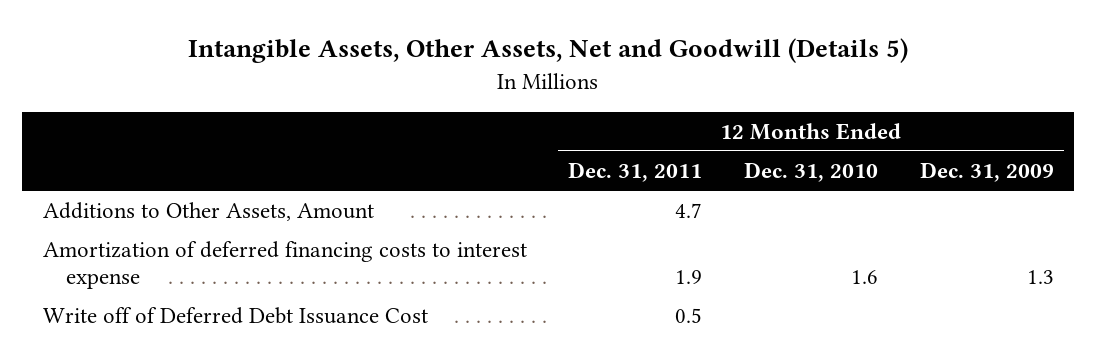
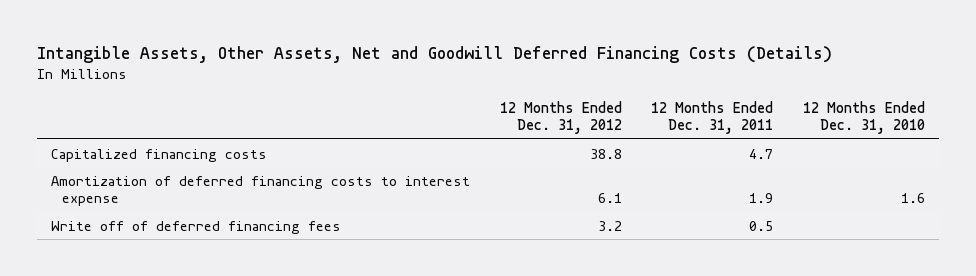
[188,38,909,64] Intangible Assets, Other Assets, Net and Goodwill (Details 5) -> [36,46,832,64] Intangible Assets, Other Assets, Net and Goodwill Deferred Financing Costs (Details)
[919,162,1054,183] Dec. 31, 2009 -> none
none -> [499,100,622,135] 12 Months Ended Dec. 31, 2012
[42,202,374,222] Additions to Other Assets, Amount -> [51,148,268,162] Capitalized financing costs
[42,307,428,325] Write off of Deferred Debt Issuance Cost -> [51,220,342,234] Write off of deferred financing fees

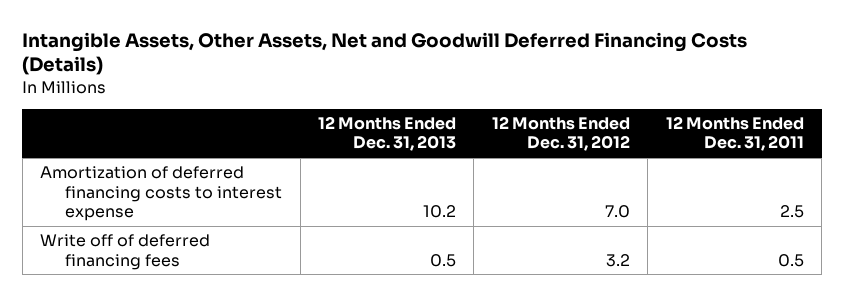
[802,100,925,135] 12 Months Ended Dec. 31, 2010 -> none
none -> [318,116,457,152] 12 Months Ended Dec. 31, 2013
[51,148,268,162] Capitalized financing costs -> none
[597,193,622,204] 6.1 -> [604,204,630,218] 7.0
[749,193,774,204] 1.9 -> [779,204,804,218] 2.5

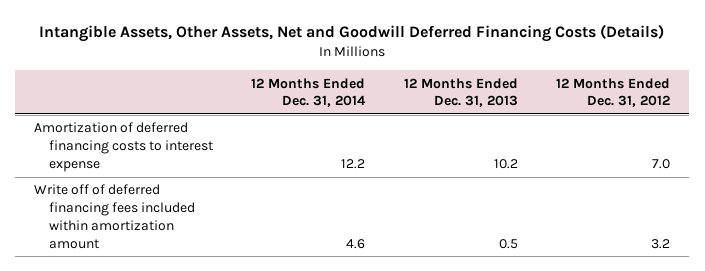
[665,116,804,152] 12 Months Ended Dec. 31, 2011 -> none
none -> [251,77,367,108] 12 Months Ended Dec. 31, 2014
[39,234,210,270] Write off of deferred financing fees -> [34,184,195,249] Write off of deferred financing fees included within amortization amount

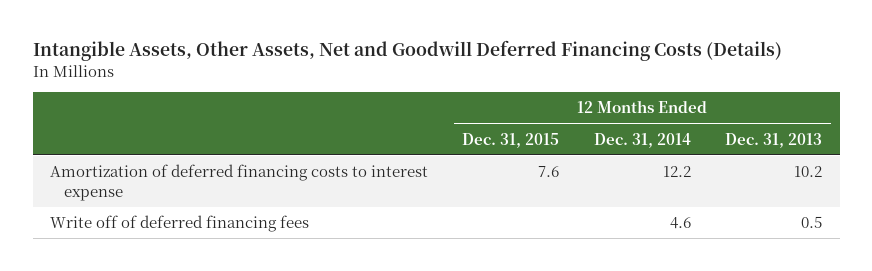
[556,77,671,108] 12 Months Ended Dec. 31, 2012 -> none
none -> [462,132,560,148] Dec. 31, 2015
[34,184,195,249] Write off of deferred financing fees included within amortization amount -> [49,215,309,233] Write off of deferred financing fees

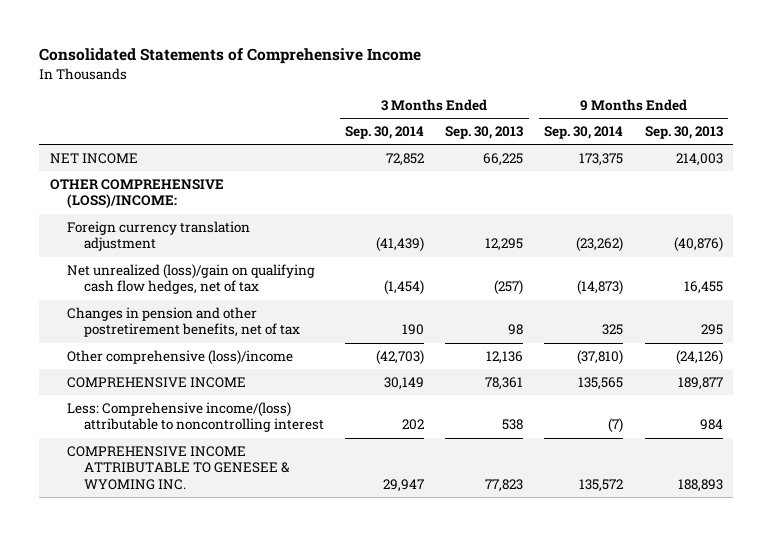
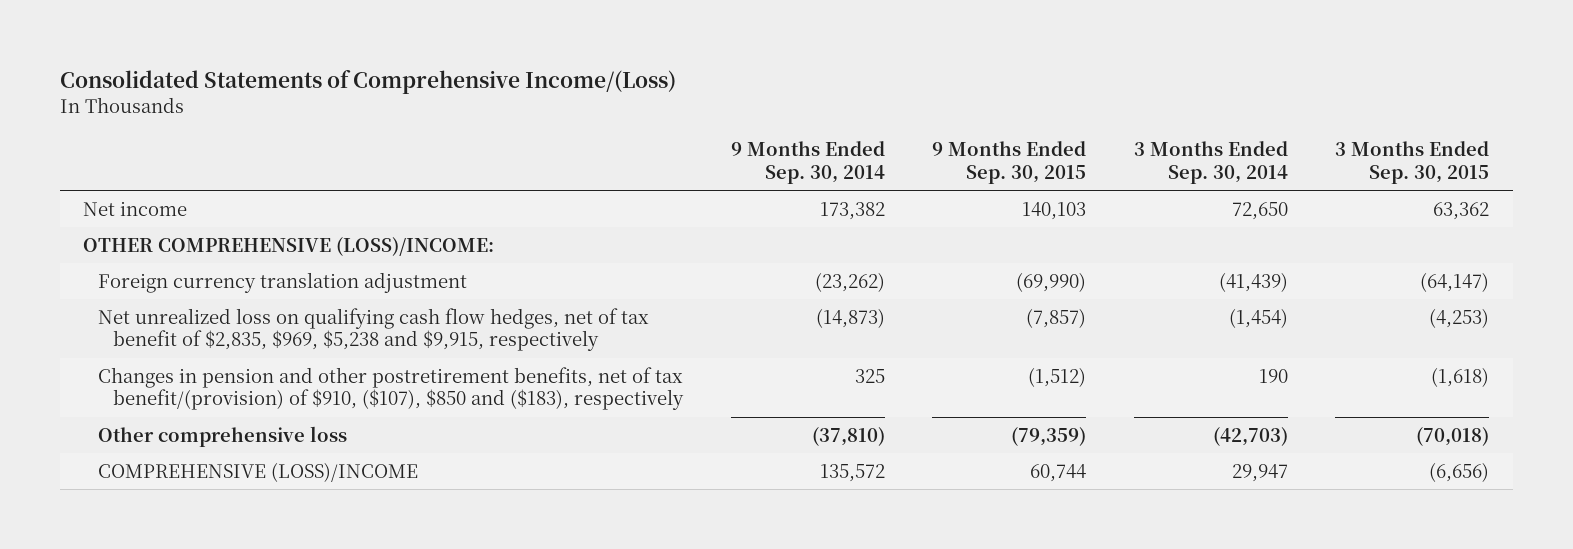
[39,48,422,65] Consolidated Statements of Comprehensive Income -> [59,70,676,95] Consolidated Statements of Comprehensive Income/(Loss)
[445,126,524,140] Sep. 30, 2013 -> none
[644,126,723,140] Sep. 30, 2013 -> none
none -> [932,141,1087,184] 9 Months Ended Sep. 30, 2015
none -> [1335,141,1490,184] 3 Months Ended Sep. 30, 2015
[49,152,138,164] NET INCOME -> [83,200,188,216] Net income
[386,152,425,166] 72,852 -> [1231,201,1288,220] 72,650
[579,152,624,166] 173,375 -> [819,201,885,220] 173,382
[67,376,247,388] COMPREHENSIVE INCOME -> none
[67,401,325,433] Less: Comprehensive income/(loss) attributable to noncontrolling interest -> none
[67,263,316,295] Net unrealized (loss)/gain on qualifying cash flow hedges, net of tax -> [98,307,650,352] Net unrealized loss on qualifying cash flow hedges, net of tax benefit of $2,835, $969, $5,238 and $9,915, respectively
[67,306,301,338] Changes in pension and other postretirement benefits, net of tax -> [98,366,685,411] Changes in pension and other postretirement benefits, net of tax benefit/(provision) of $910, ($107), $850 and ($183), respectively
[67,349,294,365] Other comprehensive (loss)/income -> [98,425,348,447] Other comprehensive loss
[67,445,291,490] COMPREHENSIVE INCOME ATTRIBUTABLE TO GENESEE & WYOMING INC. -> [98,461,419,482] COMPREHENSIVE (LOSS)/INCOME

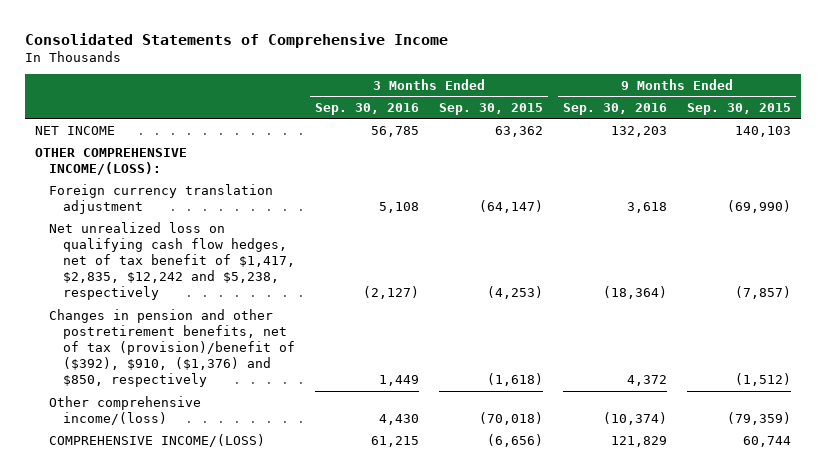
[59,70,676,95] Consolidated Statements of Comprehensive Income/(Loss) -> [25,32,449,48] Consolidated Statements of Comprehensive Income
[730,141,885,184] 9 Months Ended Sep. 30, 2014 -> none
[1133,141,1288,184] 3 Months Ended Sep. 30, 2014 -> none
none -> [315,103,420,116] Sep. 30, 2016
none -> [563,103,668,116] Sep. 30, 2016
[83,200,188,216] Net income -> [35,125,116,135] NET INCOME
[83,236,495,256] OTHER COMPREHENSIVE (LOSS)/INCOME: -> [35,147,188,175] OTHER COMPREHENSIVE INCOME/(LOSS):
[98,307,650,352] Net unrealized loss on qualifying cash flow hedges, net of tax benefit of $2,835, $969, $5,238 and $9,915, respectively -> [49,221,296,301] Net unrealized loss on qualifying cash flow hedges, net of tax benefit of $1,417, $2,835, $12,242 and $5,238, respectively
[98,366,685,411] Changes in pension and other postretirement benefits, net of tax benefit/(provision) of $910, ($107), $850 and ($183), respectively -> [49,308,296,388] Changes in pension and other postretirement benefits, net of tax (provision)/benefit of ($392), $910, ($1,376) and $850, respectively
[98,425,348,447] Other comprehensive loss -> [49,395,202,425] Other comprehensive income/(loss)
[98,461,419,482] COMPREHENSIVE (LOSS)/INCOME -> [49,433,266,447] COMPREHENSIVE INCOME/(LOSS)

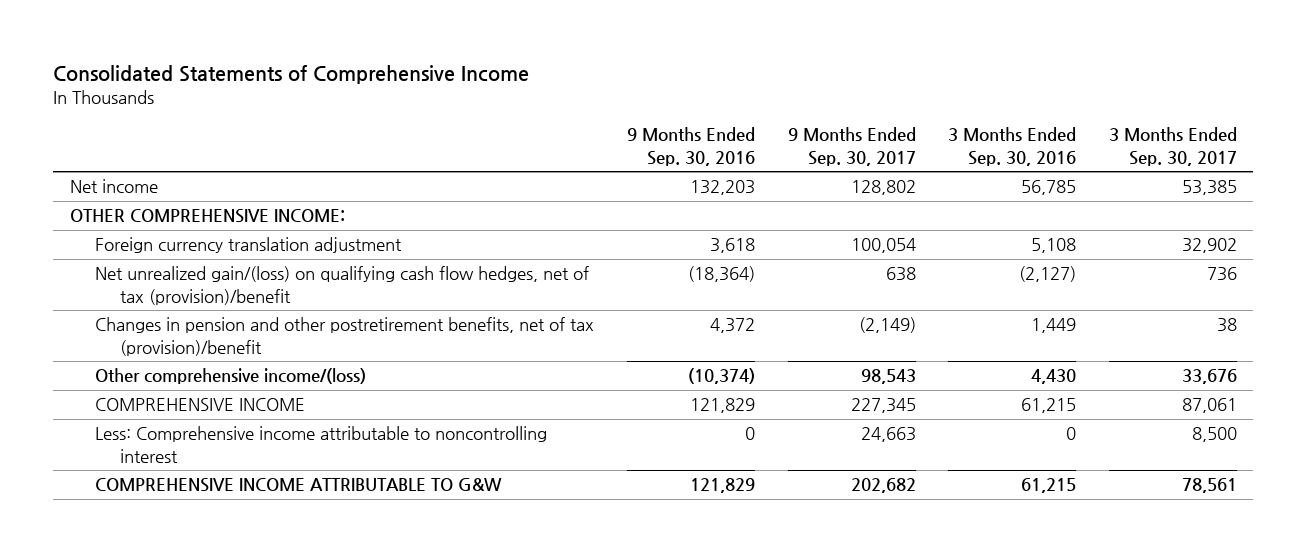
[439,103,544,116] Sep. 30, 2015 -> none
[687,103,792,116] Sep. 30, 2015 -> none
none -> [787,127,916,166] 9 Months Ended Sep. 30, 2017
none -> [1109,127,1238,166] 3 Months Ended Sep. 30, 2017
[35,125,116,135] NET INCOME -> [69,179,158,194] Net income
[35,147,188,175] OTHER COMPREHENSIVE INCOME/(LOSS): -> [69,209,345,224] OTHER COMPREHENSIVE INCOME:
[49,221,296,301] Net unrealized loss on qualifying cash flow hedges, net of tax benefit of $1,417, $2,835, $12,242 and $5,238, respectively -> [94,266,589,305] Net unrealized gain/(loss) on qualifying cash flow hedges, net of tax (provision)/benefit
[49,308,296,388] Changes in pension and other postretirement benefits, net of tax (provision)/benefit of ($392), $910, ($1,376) and $850, respectively -> [94,317,594,356] Changes in pension and other postretirement benefits, net of tax (provision)/benefit
none -> [94,398,305,412] COMPREHENSIVE INCOME
none -> [94,426,547,463] Less: Comprehensive income attributable to noncontrolling interest
[49,433,266,447] COMPREHENSIVE INCOME/(LOSS) -> [94,478,502,493] COMPREHENSIVE INCOME ATTRIBUTABLE TO G&W

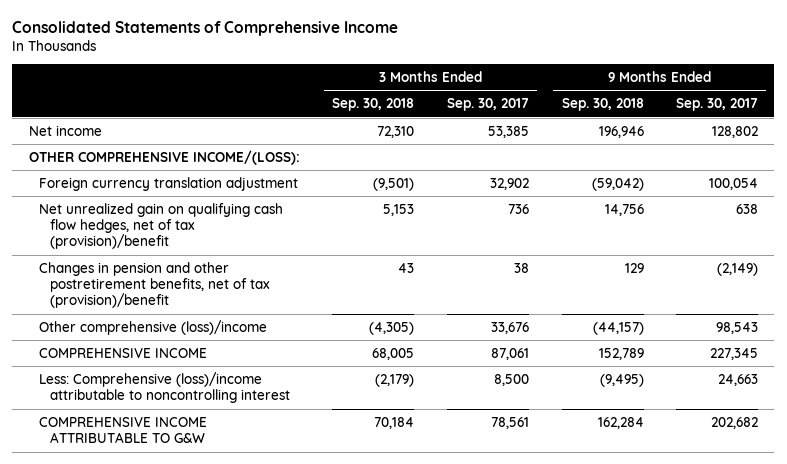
[626,127,755,166] 9 Months Ended Sep. 30, 2016 -> none
[948,127,1077,166] 3 Months Ended Sep. 30, 2016 -> none
none -> [332,98,415,112] Sep. 30, 2018
none -> [561,98,644,112] Sep. 30, 2018
[69,209,345,224] OTHER COMPREHENSIVE INCOME: -> [28,149,300,165] OTHER COMPREHENSIVE INCOME/(LOSS):
[94,266,589,305] Net unrealized gain/(loss) on qualifying cash flow hedges, net of tax (provision)/benefit -> [39,202,284,250] Net unrealized gain on qualifying cash flow hedges, net of tax (provision)/benefit
[94,368,366,385] Other comprehensive income/(loss) -> [39,319,268,335] Other comprehensive (loss)/income
[94,426,547,463] Less: Comprehensive income attributable to noncontrolling interest -> [39,371,290,404] Less: Comprehensive (loss)/income attributable to noncontrolling interest

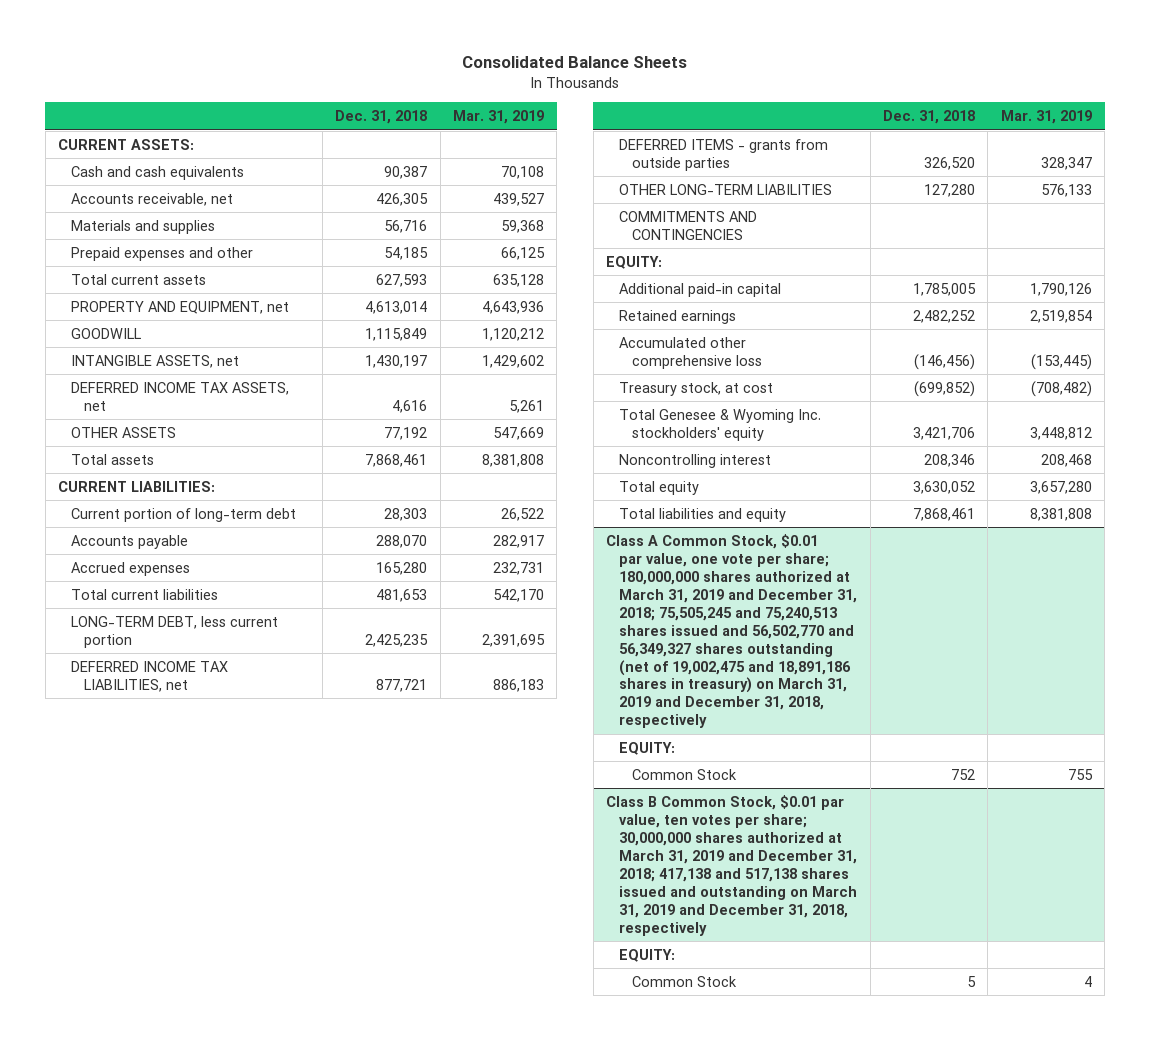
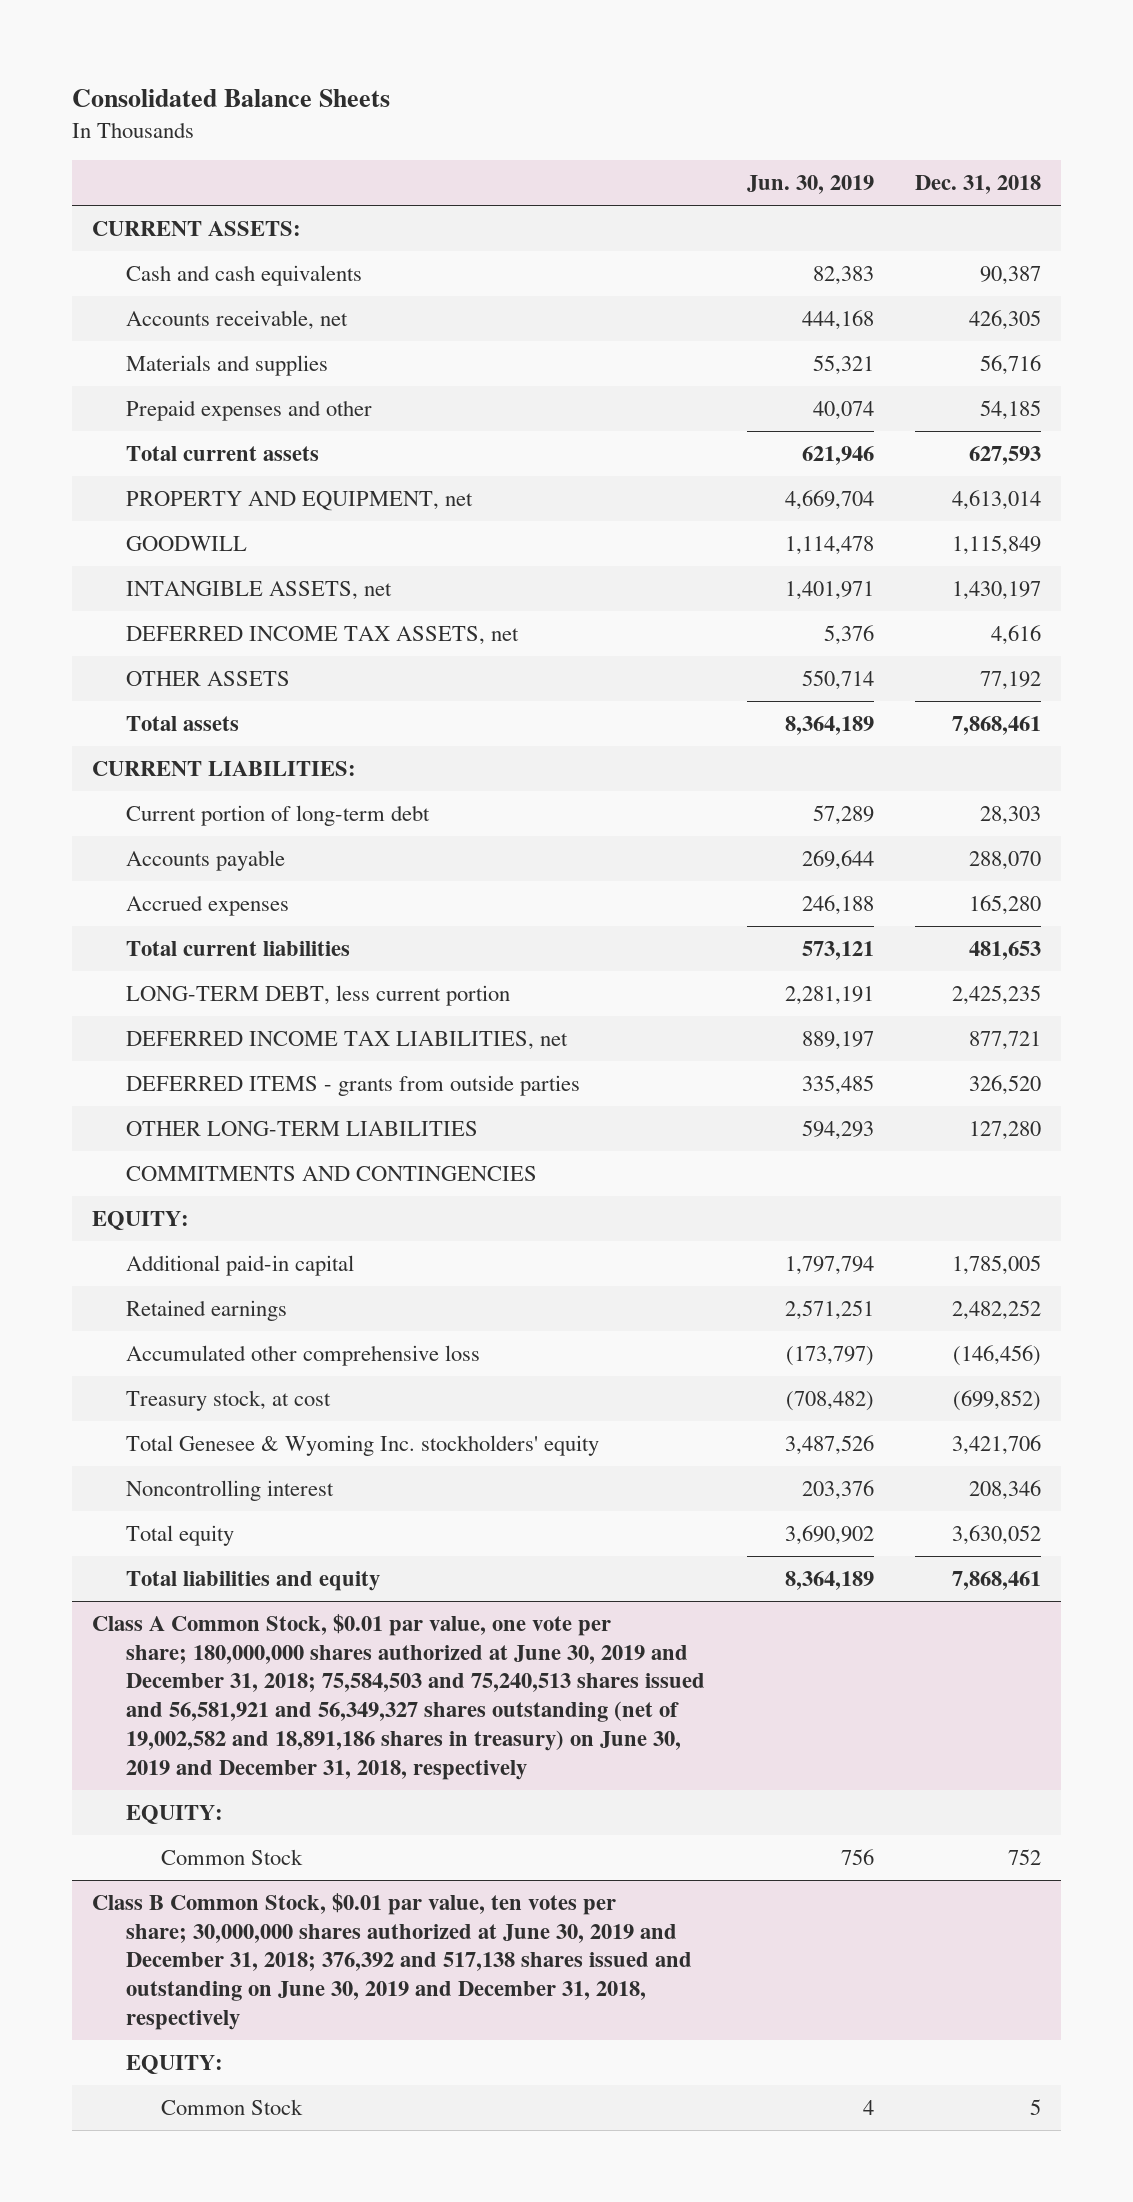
[453,110,545,125] Mar. 31, 2019 -> none
none -> [746,175,874,195] Jun. 30, 2019
[606,533,858,729] Class A Common Stock, $0.01 par value, one vote per share; 180,000,000 shares authorized at March 31, 2019 and December 31, 2018; 75,505,245 and 75,240,513 shares issued and 56,502,770 and 56,349,327 shares outstanding (net of 19,002,475 and 18,891,186 shares in treasury) on March 31, 2019 and December 31, 2018, respectively -> [92,1613,706,1780] Class A Common Stock, $0.01 par value, one vote per share; 180,000,000 shares authorized at June 30, 2019 and December 31, 2018; 75,584,503 and 75,240,513 shares issued and 56,581,921 and 56,349,327 shares outstanding (net of 19,002,582 and 18,891,186 shares in treasury) on June 30, 2019 and December 31, 2018, respectively
[606,794,858,936] Class B Common Stock, $0.01 par value, ten votes per share; 30,000,000 shares authorized at March 31, 2019 and December 31, 2018; 417,138 and 517,138 shares issued and outstanding on March 31, 2019 and December 31, 2018, respectively -> [92,1892,693,2030] Class B Common Stock, $0.01 par value, ten votes per share; 30,000,000 shares authorized at June 30, 2019 and December 31, 2018; 376,392 and 517,138 shares issued and outstanding on June 30, 2019 and December 31, 2018, respectively

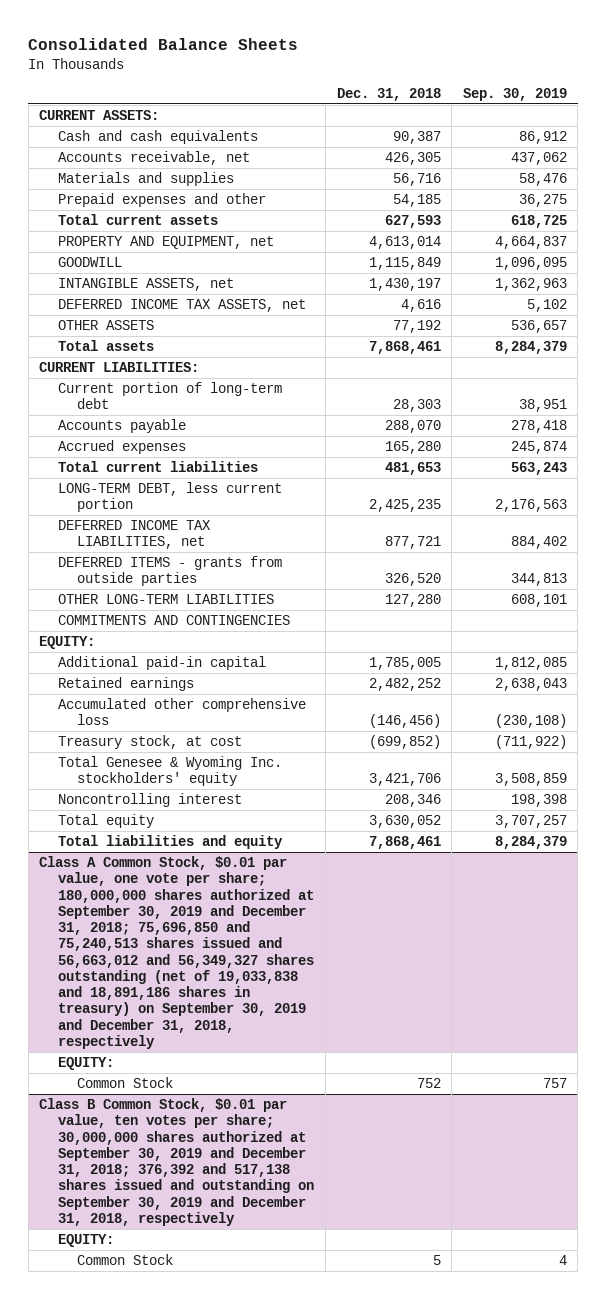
[746,175,874,195] Jun. 30, 2019 -> none
none -> [462,87,567,101] Sep. 30, 2019
[92,1613,706,1780] Class A Common Stock, $0.01 par value, one vote per share; 180,000,000 shares authorized at June 30, 2019 and December 31, 2018; 75,584,503 and 75,240,513 shares issued and 56,581,921 and 56,349,327 shares outstanding (net of 19,002,582 and 18,891,186 shares in treasury) on June 30, 2019 and December 31, 2018, respectively -> [39,856,315,1050] Class A Common Stock, $0.01 par value, one vote per share; 180,000,000 shares authorized at September 30, 2019 and December 31, 2018; 75,696,850 and 75,240,513 shares issued and 56,663,012 and 56,349,327 shares outstanding (net of 19,033,838 and 18,891,186 shares in treasury) on September 30, 2019 and December 31, 2018, respectively
[92,1892,693,2030] Class B Common Stock, $0.01 par value, ten votes per share; 30,000,000 shares authorized at June 30, 2019 and December 31, 2018; 376,392 and 517,138 shares issued and outstanding on June 30, 2019 and December 31, 2018, respectively -> [39,1098,315,1226] Class B Common Stock, $0.01 par value, ten votes per share; 30,000,000 shares authorized at September 30, 2019 and December 31, 2018; 376,392 and 517,138 shares issued and outstanding on September 30, 2019 and December 31, 2018, respectively

